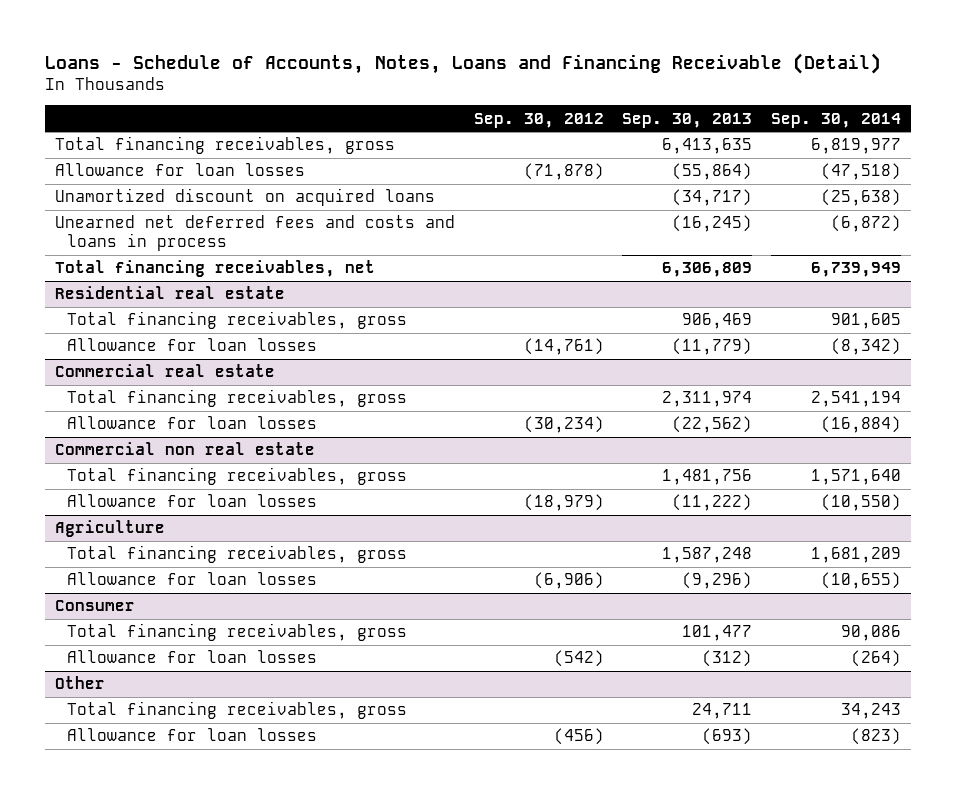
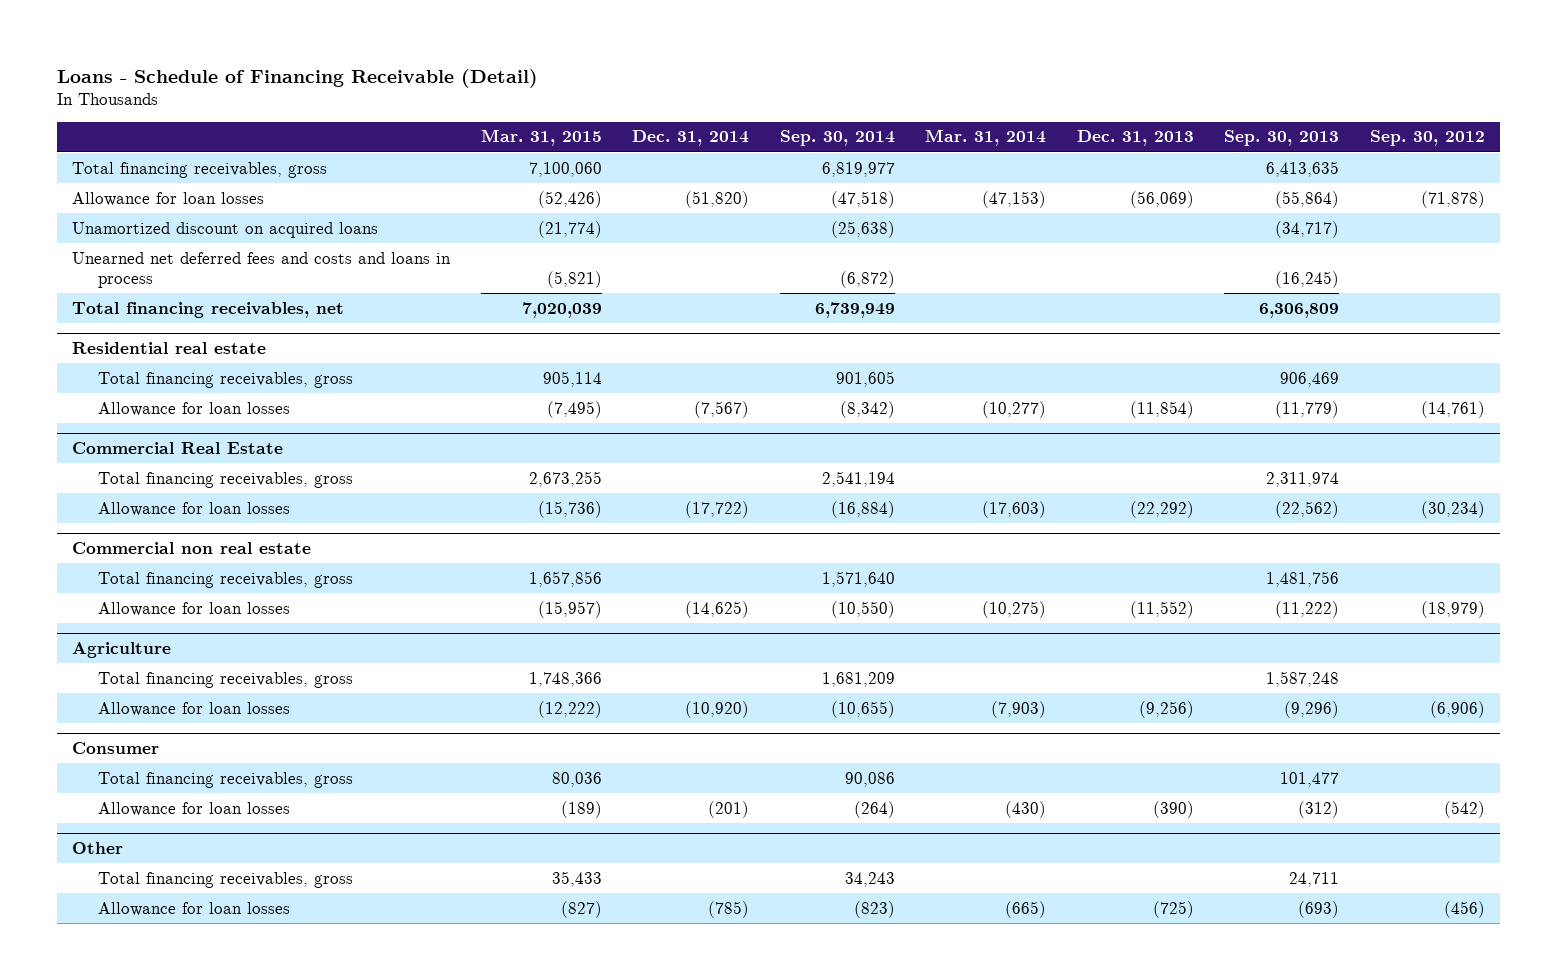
[45,53,882,75] Loans - Schedule of Accounts, Notes, Loans and Financing Receivable (Detail) -> [57,68,539,88] Loans - Schedule of Financing Receivable (Detail)
none -> [480,129,602,147] Mar. 31, 2015
none -> [632,130,750,147] Dec. 31, 2014
none -> [925,129,1047,147] Mar. 31, 2014
none -> [1076,130,1194,147] Dec. 31, 2013
[54,364,275,378] Commercial real estate -> [72,441,284,454] Commercial Real Estate

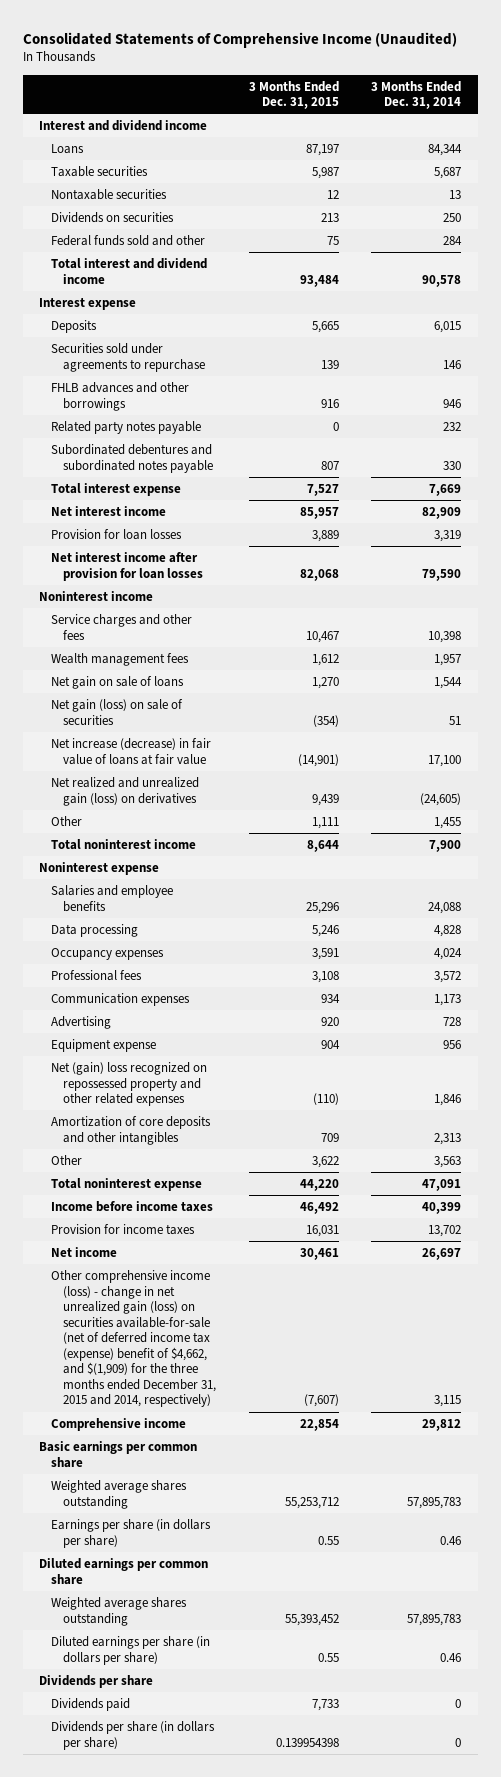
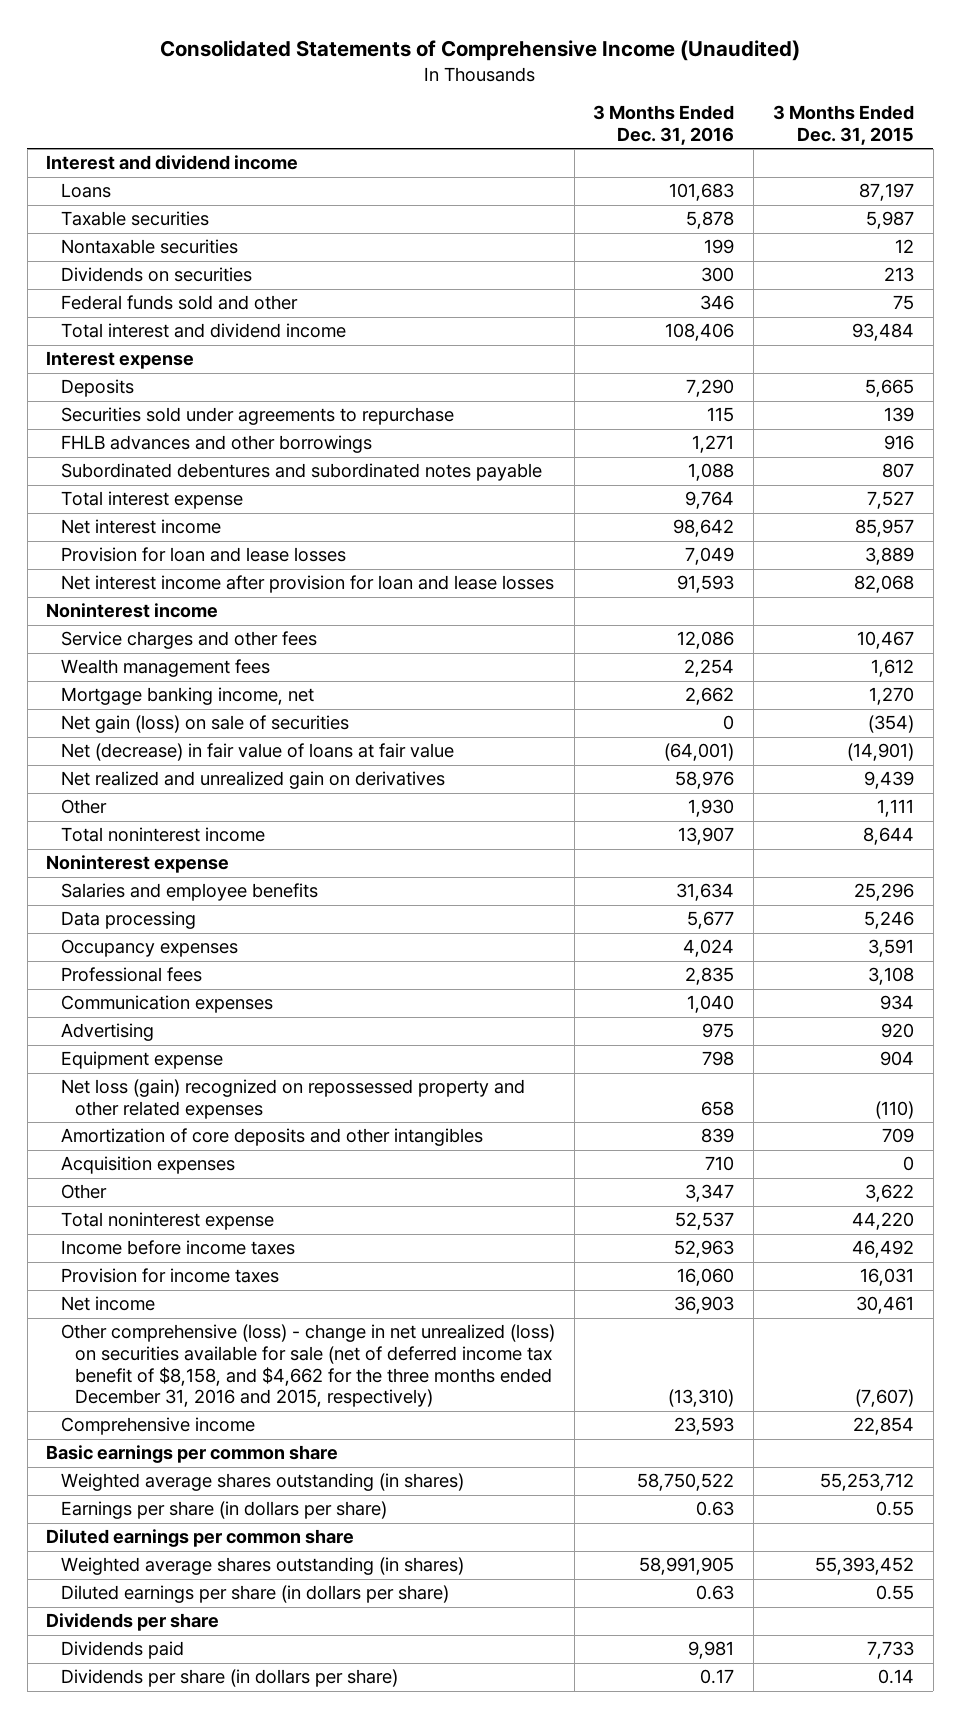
[371,80,462,110] 3 Months Ended Dec. 31, 2014 -> none
none -> [593,105,735,145] 3 Months Ended Dec. 31, 2016
[51,421,202,435] Related party notes payable -> none
[51,529,183,541] Provision for loan losses -> [60,547,346,563] Provision for loan and lease losses
[51,552,203,581] Net interest income after provision for loan losses -> [60,575,554,594] Net interest income after provision for loan and lease losses
[51,676,185,690] Net gain on sale of loans -> [60,687,314,706] Mortgage banking income, net
[51,738,212,765] Net increase (decrease) in fair value of loans at fair value -> [60,743,454,762] Net (decrease) in fair value of loans at fair value
[51,777,200,806] Net realized and unrealized gain (loss) on derivatives -> [60,771,445,790] Net realized and unrealized gain on derivatives
[51,1062,208,1107] Net (gain) loss recognized on repossessed property and other related expenses -> [60,1079,525,1120] Net loss (gain) recognized on repossessed property and other related expenses
none -> [60,1156,235,1175] Acquisition expenses
[51,1270,216,1408] Other comprehensive income (loss) - change in net unrealized gain (loss) on securities available-for-sale (net of deferred income tax (expense) benefit of $4,662, and $(1,909) for the three months ended December 31, 2015 and 2014, respectively) -> [60,1324,555,1408] Other comprehensive (loss) - change in net unrealized (loss) on securities available for sale (net of deferred income tax benefit of $8,158, and $4,662 for the three months ended December 31, 2016 and 2015, respectively)
[51,1480,188,1509] Weighted average shares outstanding -> [60,1473,464,1492] Weighted average shares outstanding (in shares)
[51,1597,188,1626] Weighted average shares outstanding -> [60,1557,464,1576] Weighted average shares outstanding (in shares)
[275,1737,339,1747] 0.139954398 -> [877,1669,914,1685] 0.14

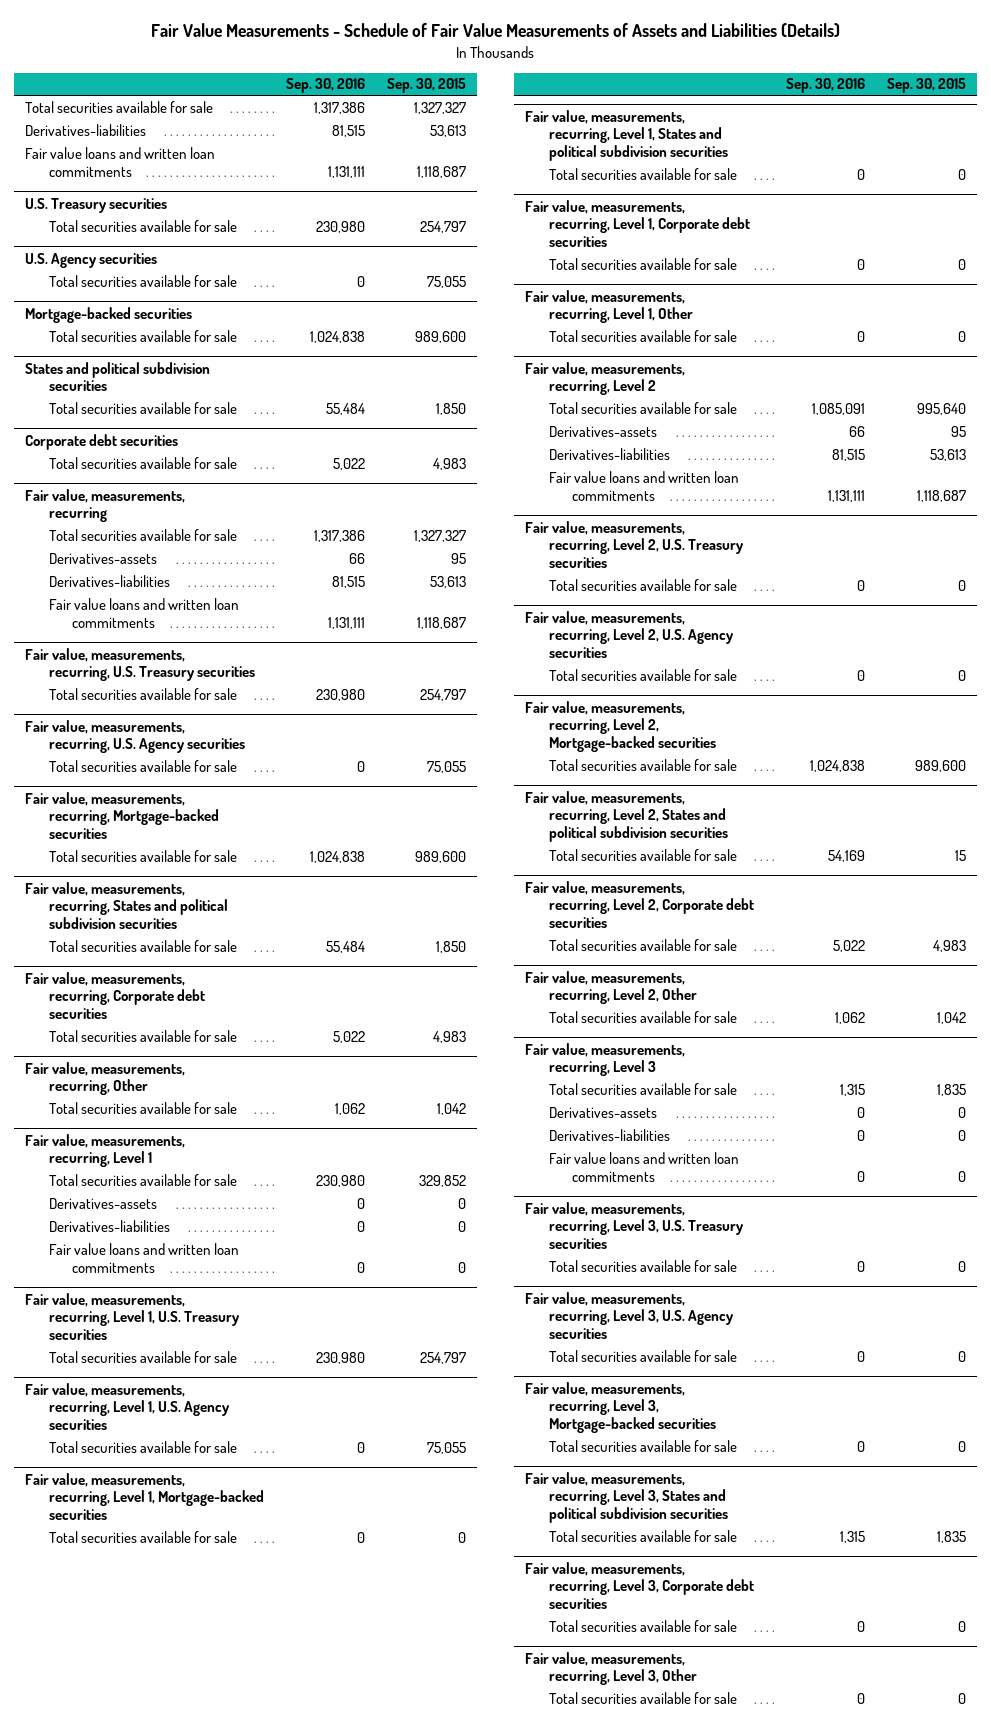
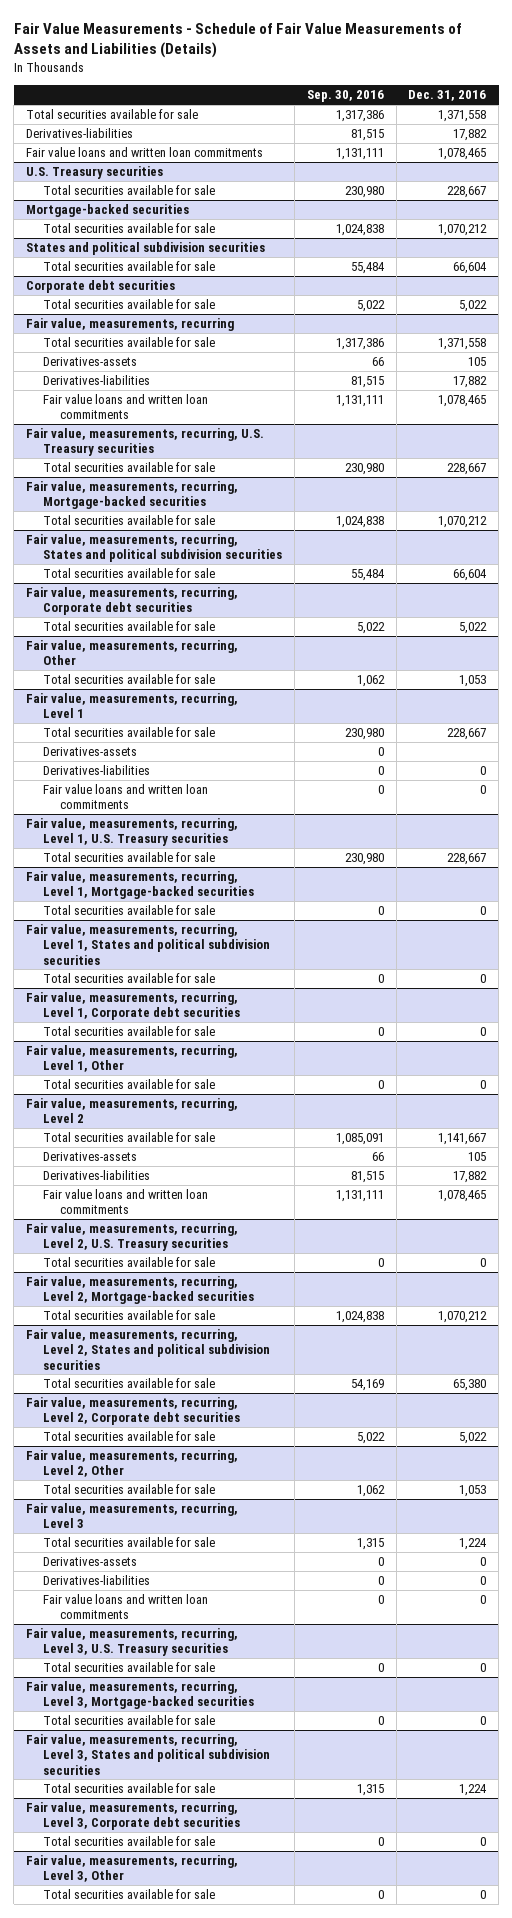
[386,78,466,94] Sep. 30, 2015 -> none
none -> [408,90,487,102] Dec. 31, 2016
[24,252,157,268] U.S. Agency securities -> none
[48,274,237,287] Total securities available for sale -> none
[24,719,245,754] Fair value, measurements, recurring, U.S. Agency securities -> none
[48,759,237,772] Total securities available for sale -> none
[24,1382,230,1431] Fair value, measurements, recurring, Level 1, U.S. Agency securities -> none
[48,1440,237,1453] Total securities available for sale -> none
[525,610,734,659] Fair value, measurements, recurring, Level 2, U.S. Agency securities -> none
[548,668,737,681] Total securities available for sale -> none
[525,1291,734,1340] Fair value, measurements, recurring, Level 3, U.S. Agency securities -> none
[548,1349,737,1362] Total securities available for sale -> none

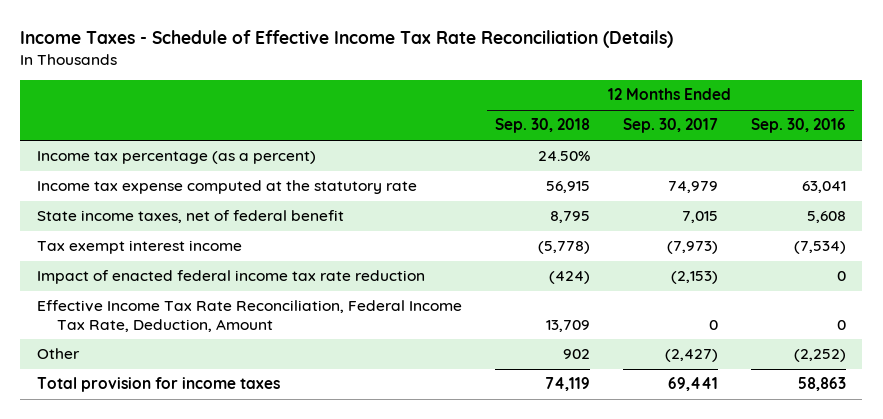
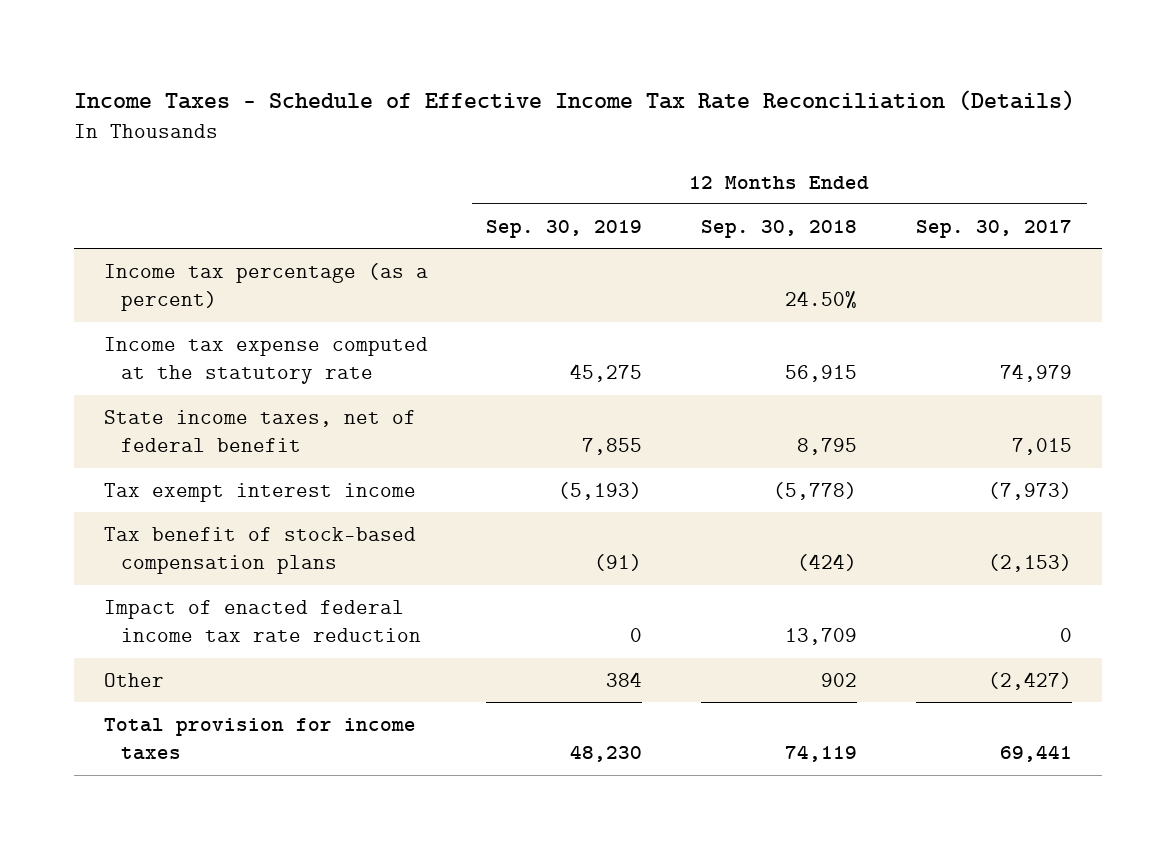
[750,118,846,134] Sep. 30, 2016 -> none
none -> [486,219,643,238] Sep. 30, 2019
[36,300,462,332] Effective Income Tax Rate Reconciliation, Federal Income Tax Rate, Deduction, Amount -> none
none -> [103,526,416,575] Tax benefit of stock-based compensation plans
[548,271,590,285] (424) -> [785,628,858,646] 13,709
[670,271,718,285] (2,153) -> [1060,628,1073,643] 0

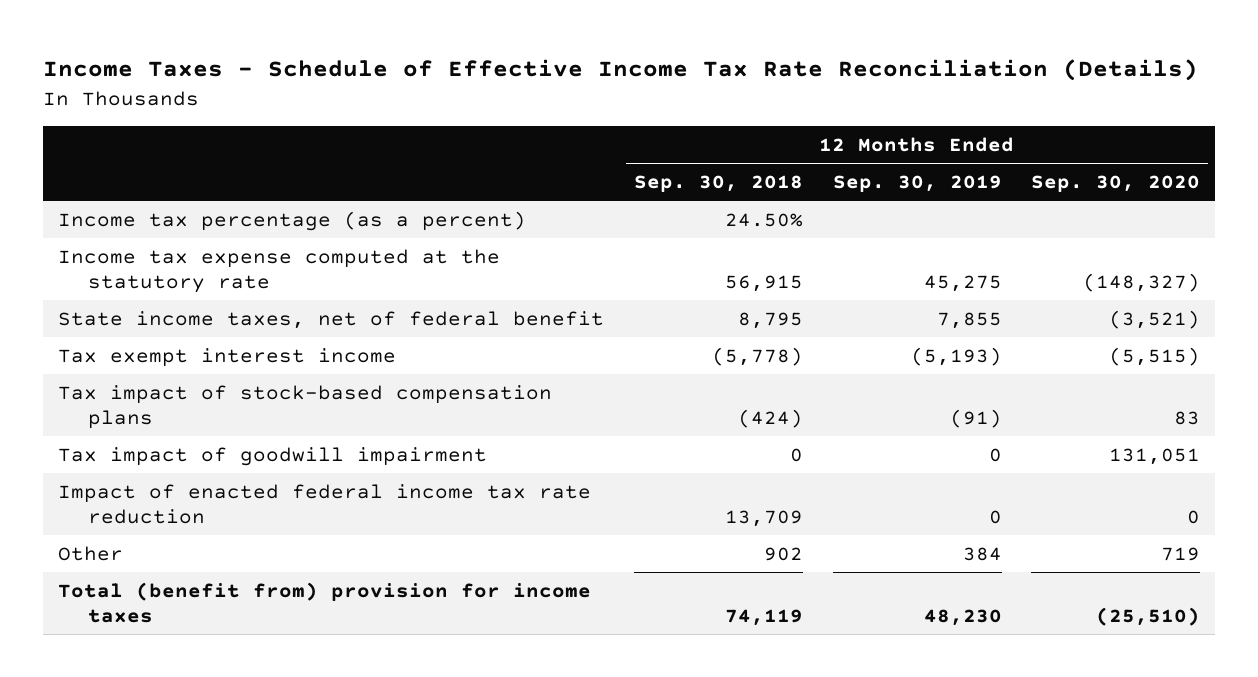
[916,219,1073,238] Sep. 30, 2017 -> none
none -> [1031,174,1201,192] Sep. 30, 2020
[103,526,416,575] Tax benefit of stock-based compensation plans -> [58,384,553,429] Tax impact of stock-based compensation plans
none -> [58,446,488,466] Tax impact of goodwill impairment
[103,717,416,761] Total provision for income taxes -> [58,581,592,623] Total (benefit from) provision for income taxes

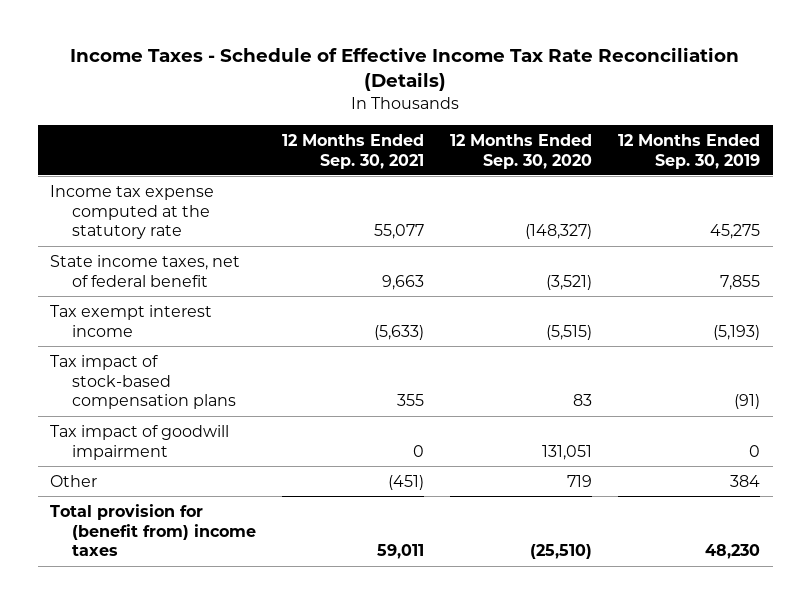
[633,174,803,192] Sep. 30, 2018 -> none
none -> [282,133,425,169] 12 Months Ended Sep. 30, 2021
[58,210,527,231] Income tax percentage (as a percent) -> none
[58,483,592,524] Impact of enacted federal income tax rate reduction -> none
[58,581,592,623] Total (benefit from) provision for income taxes -> [50,503,257,557] Total provision for (benefit from) income taxes

